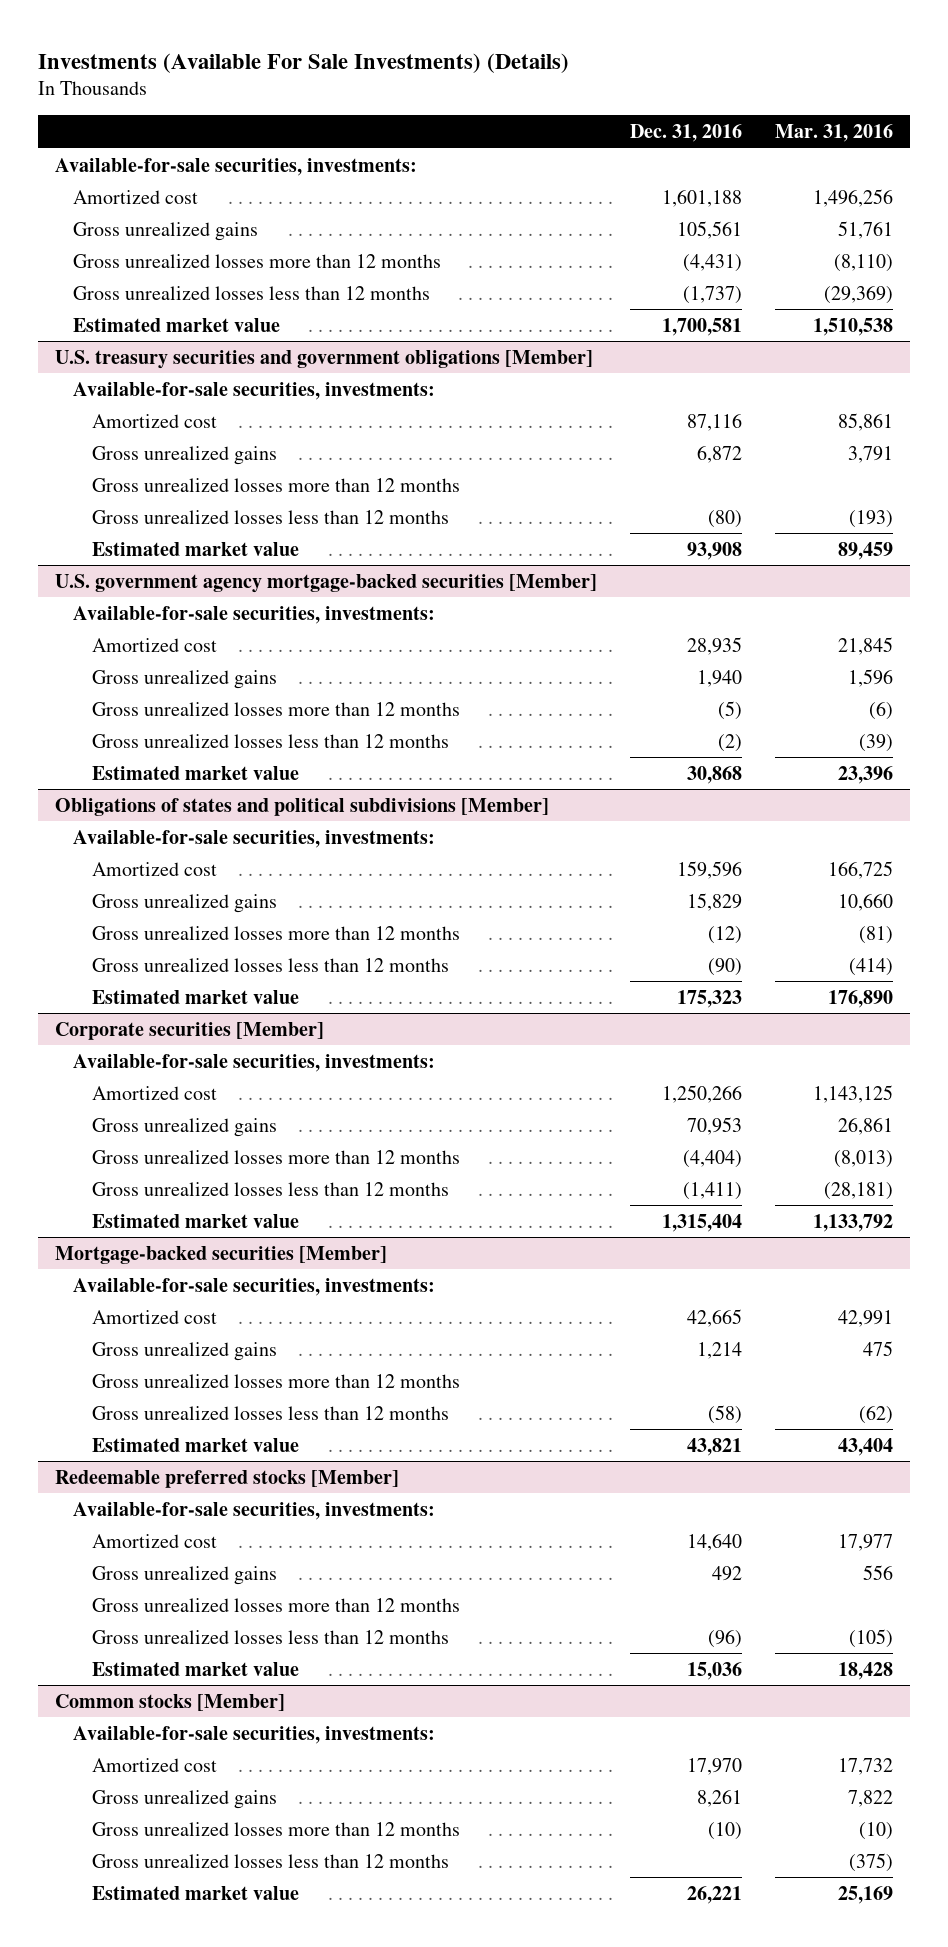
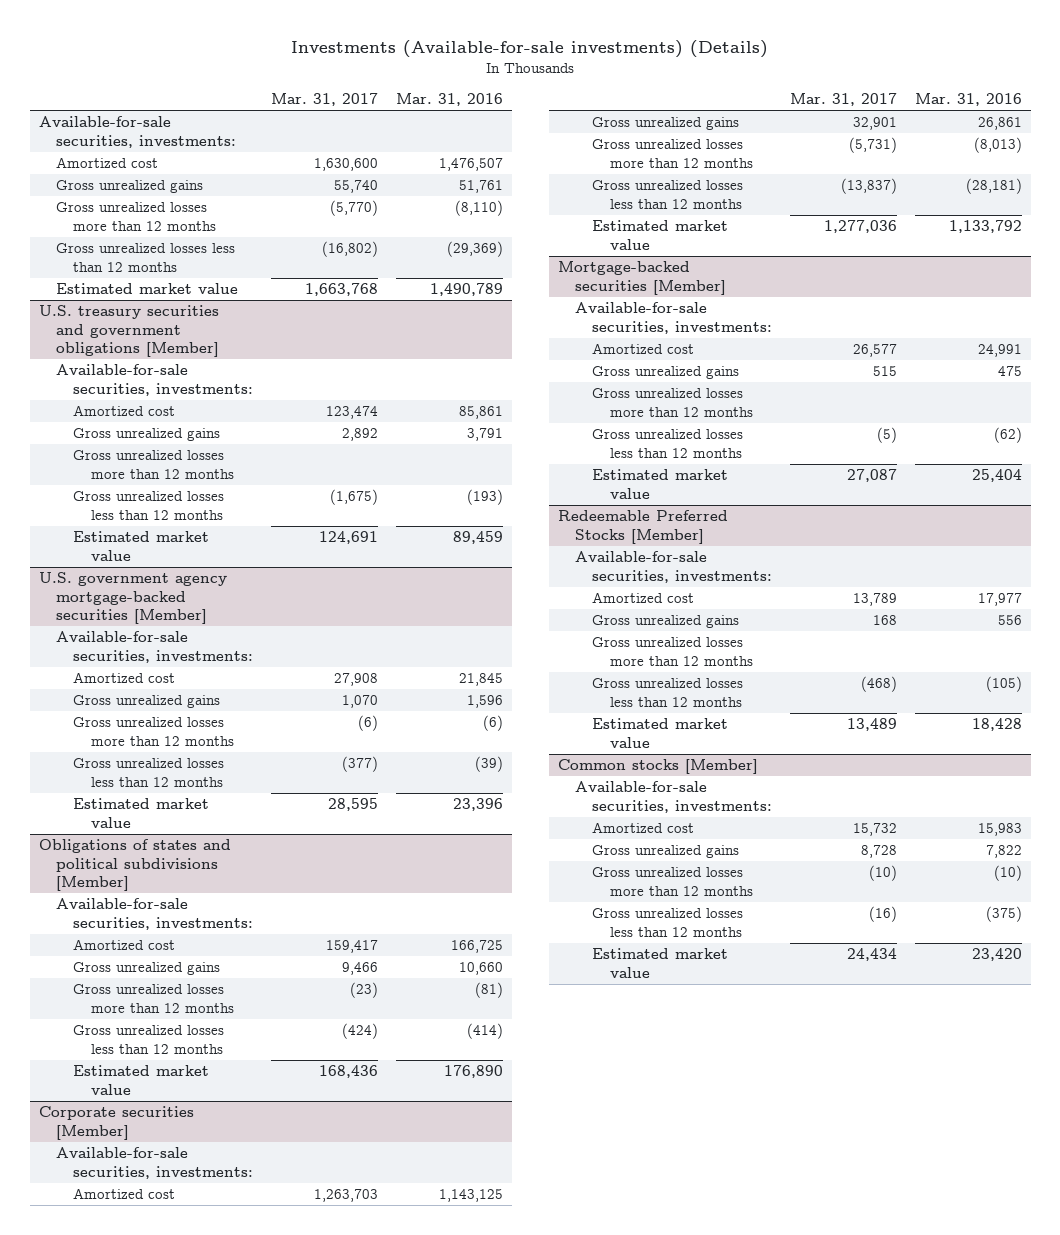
[37,52,569,73] Investments (Available For Sale Investments) (Details) -> [291,39,769,58] Investments (Available-for-sale investments) (Details)
[630,123,743,142] Dec. 31, 2016 -> none
none -> [271,93,379,107] Mar. 31, 2017
[813,188,894,207] 1,496,256 -> [438,158,503,172] 1,476,507
[813,317,894,336] 1,510,538 -> [429,283,503,297] 1,490,789
[838,1309,894,1327] 42,991 -> [977,344,1022,358] 24,991
[838,1437,894,1456] 43,404 -> [971,469,1022,483] 25,404
[54,1469,399,1488] Redeemable preferred stocks [Member] -> [557,510,728,544] Redeemable Preferred Stocks [Member]
[838,1757,894,1775] 17,732 -> [977,823,1022,837] 15,983
[838,1885,894,1904] 25,169 -> [971,948,1022,962] 23,420

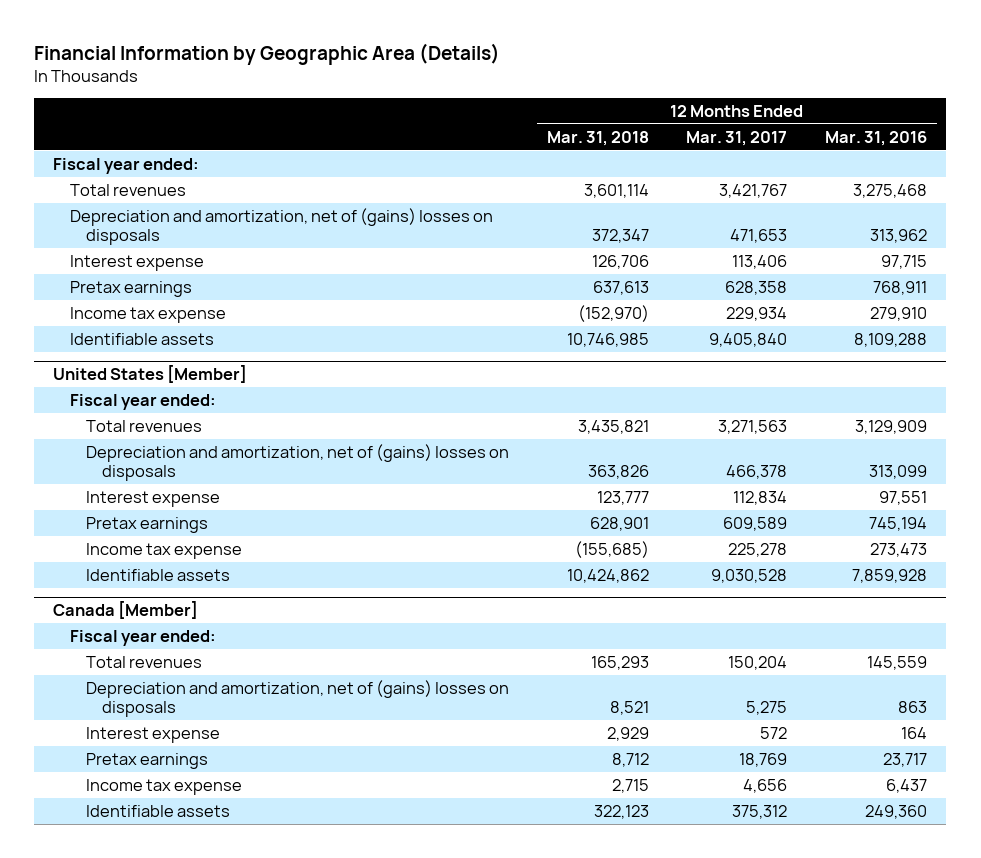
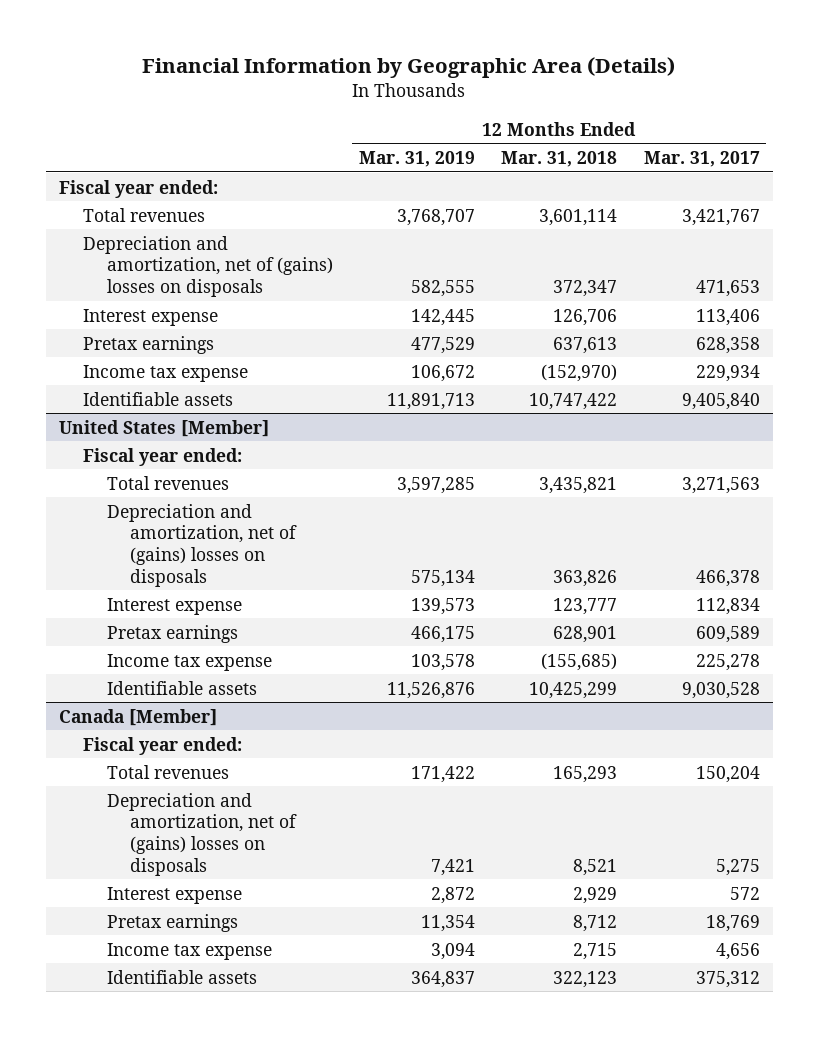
[825,130,928,146] Mar. 31, 2016 -> none
none -> [359,150,476,167] Mar. 31, 2019
[566,332,649,347] 10,746,985 -> [529,392,618,410] 10,747,422
[566,568,649,583] 10,424,862 -> [529,681,618,699] 10,425,299

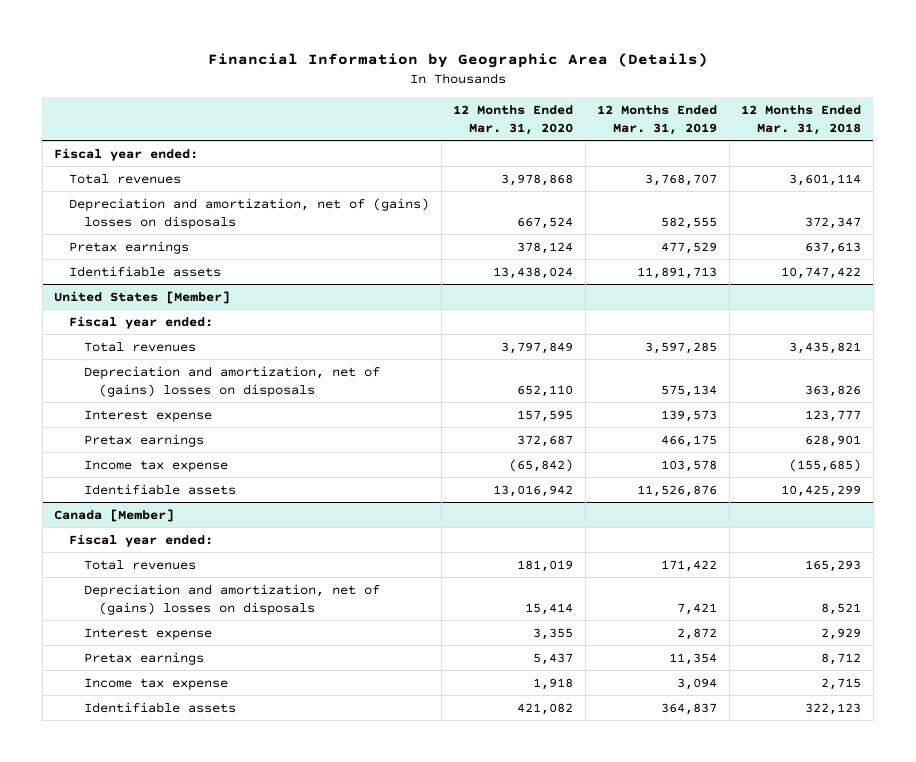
[643,150,760,167] Mar. 31, 2017 -> none
none -> [453,104,574,135] 12 Months Ended Mar. 31, 2020
[82,308,218,326] Interest expense -> none
[82,364,248,382] Income tax expense -> none

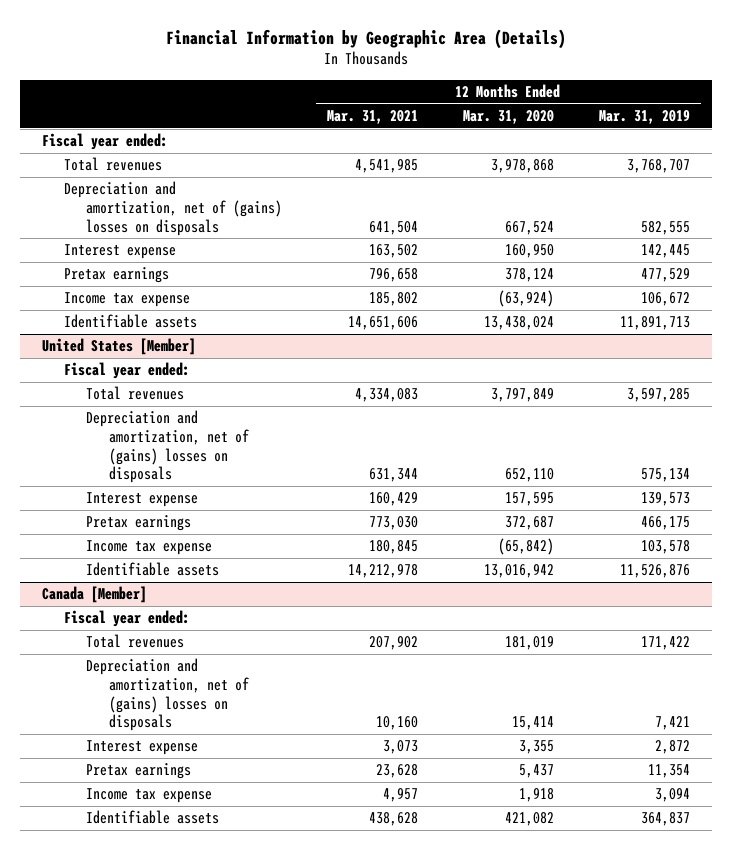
[741,104,862,135] 12 Months Ended Mar. 31, 2018 -> none
none -> [327,109,419,124] Mar. 31, 2021
none -> [64,244,177,260] Interest expense
none -> [64,292,191,308] Income tax expense

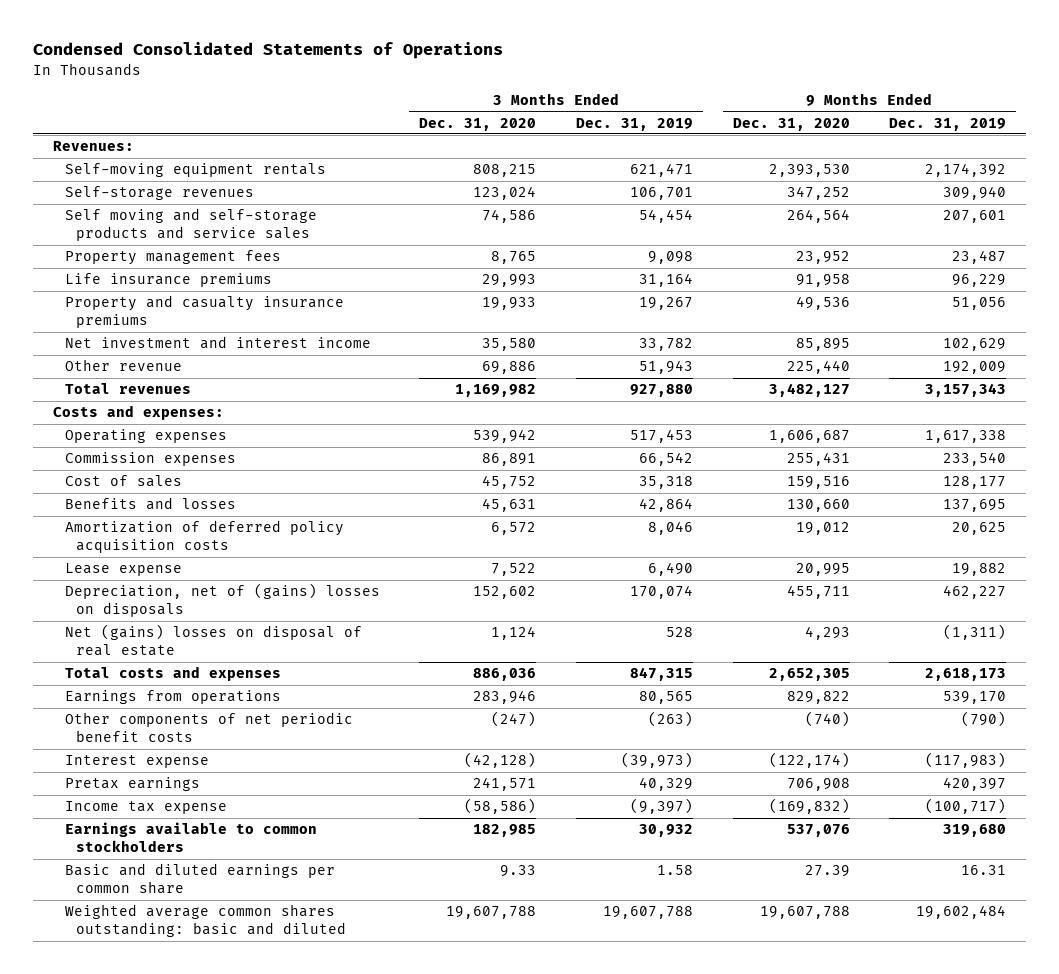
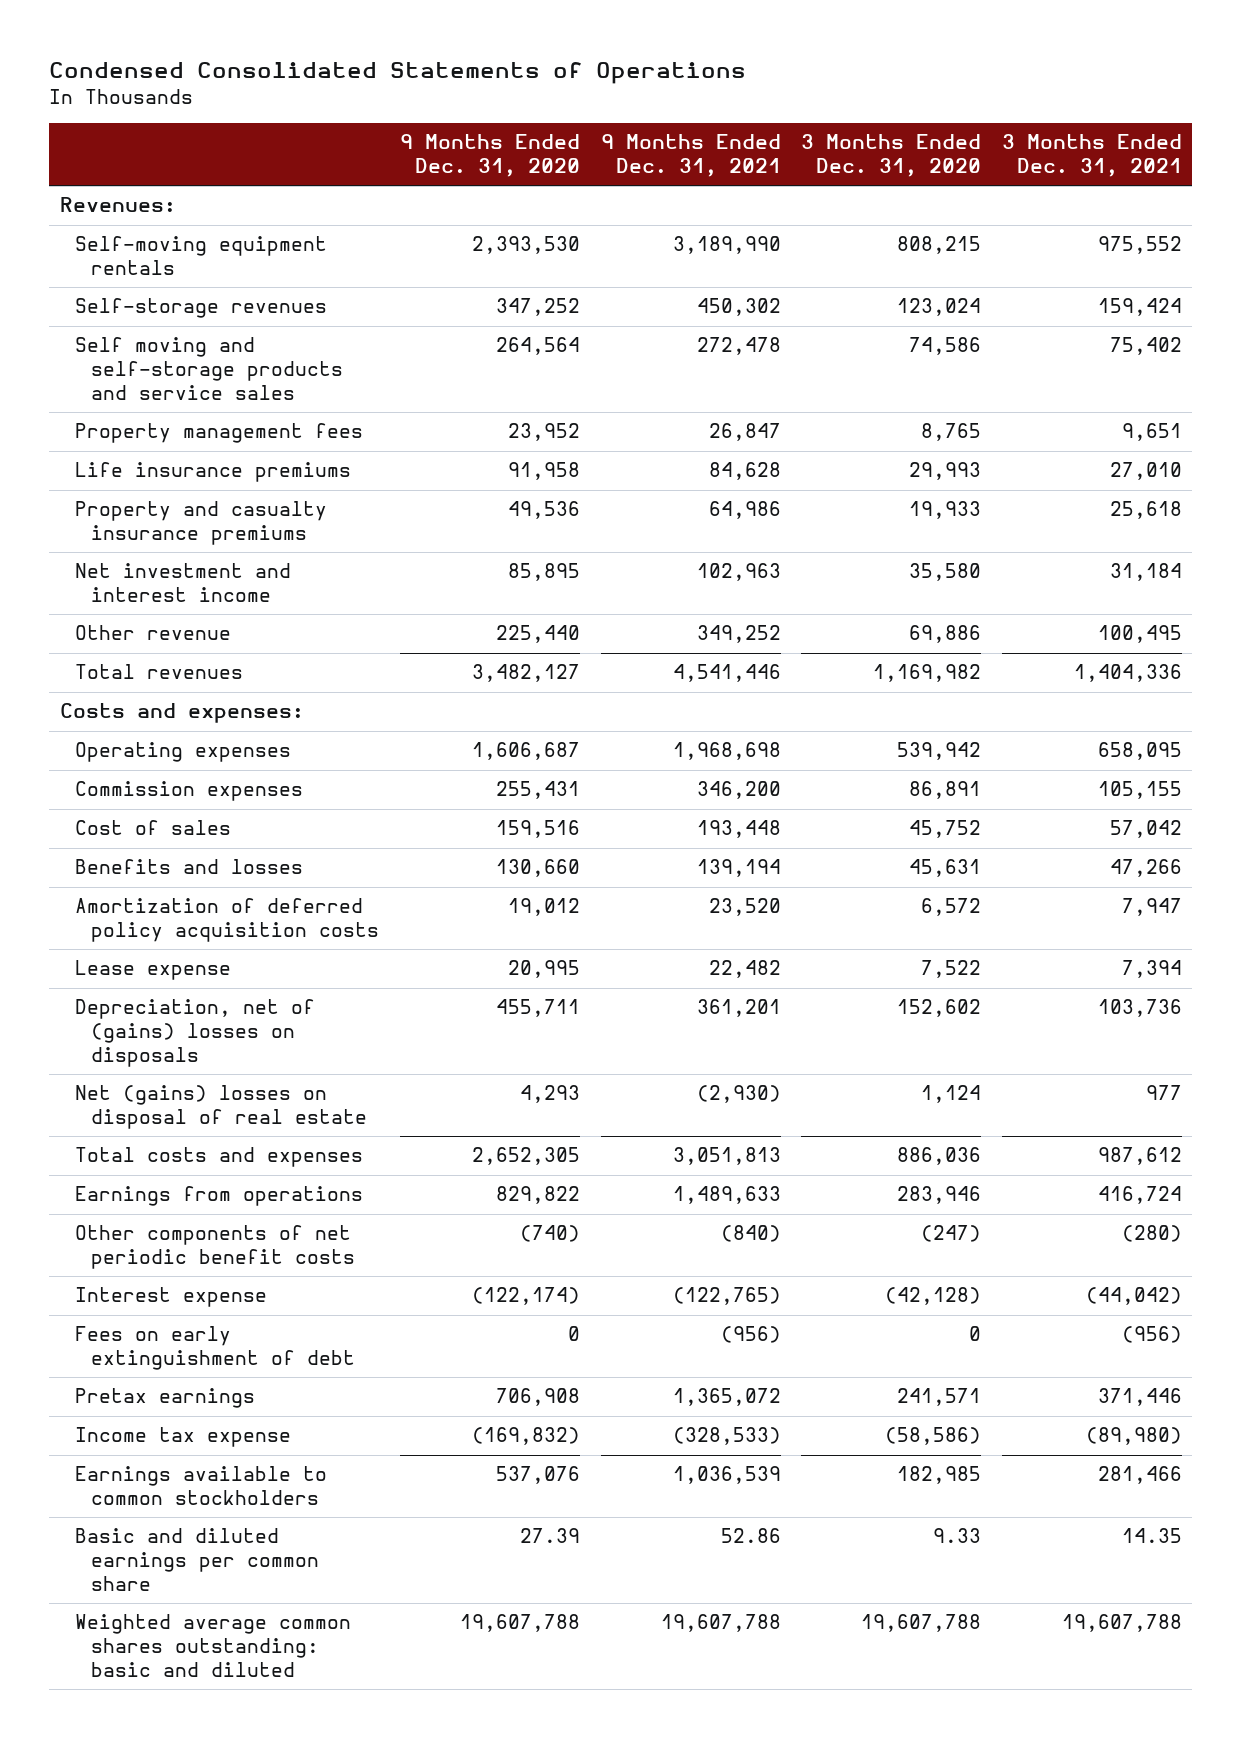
[575,117,693,131] Dec. 31, 2019 -> none
[889,117,1007,131] Dec. 31, 2019 -> none
none -> [600,134,781,178] 9 Months Ended Dec. 31, 2021
none -> [1001,134,1182,178] 3 Months Ended Dec. 31, 2021
none -> [75,1326,356,1371] Fees on early extinguishment of debt

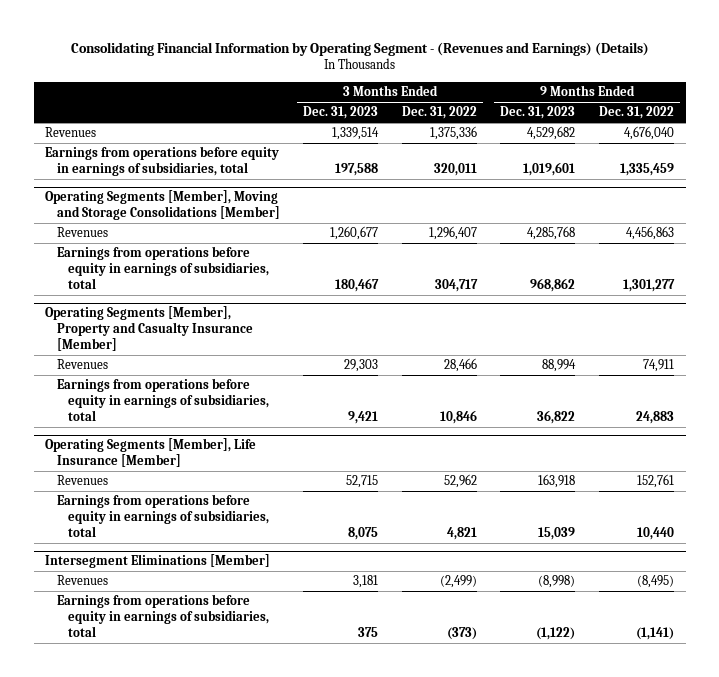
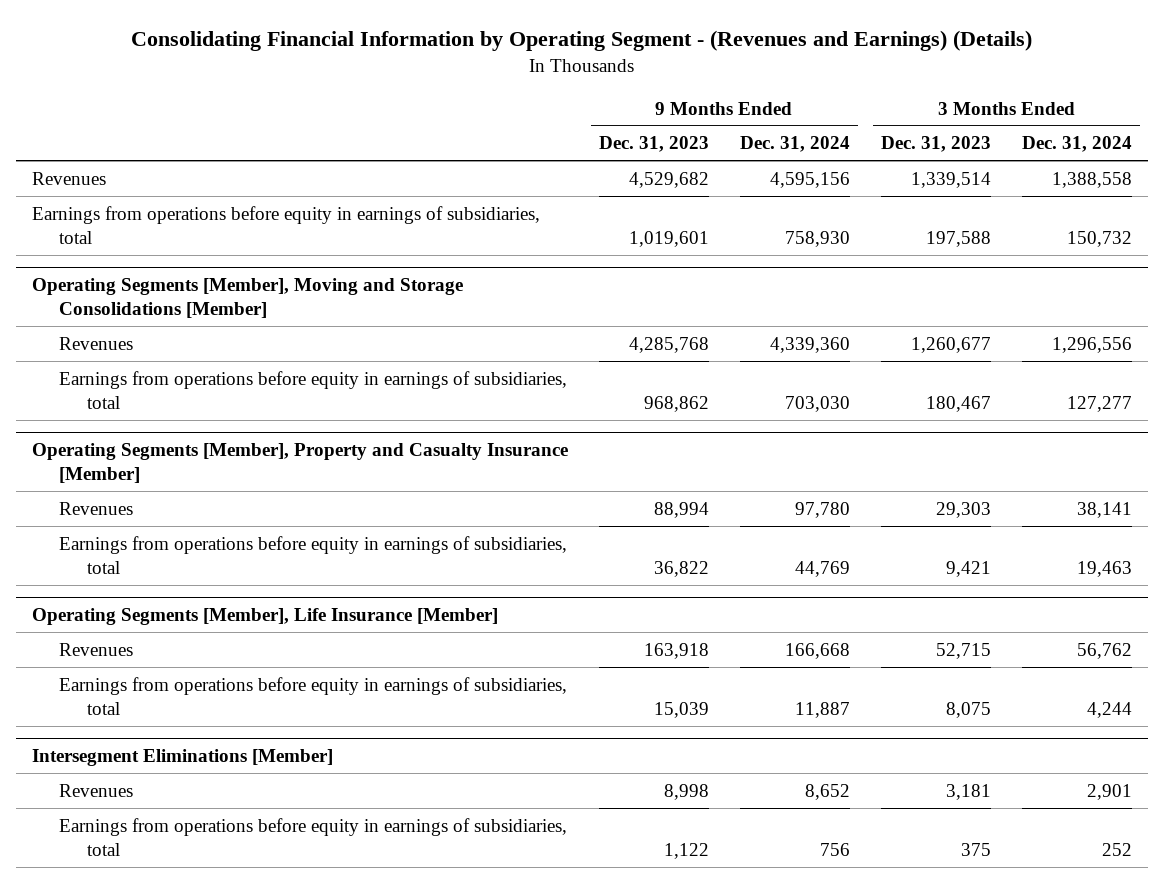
[401,106,477,120] Dec. 31, 2022 -> none
[598,106,674,120] Dec. 31, 2022 -> none
none -> [739,136,850,153] Dec. 31, 2024
none -> [1022,136,1133,153] Dec. 31, 2024
[538,575,576,589] (8,998) -> [663,783,709,800] 8,998
[536,627,576,641] (1,122) -> [663,842,709,859] 1,122

